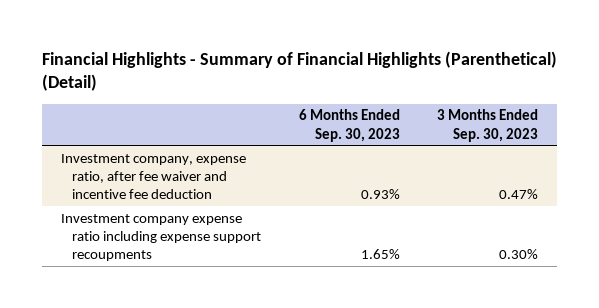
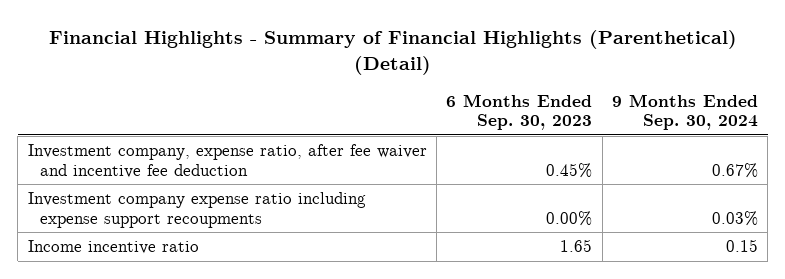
[437,109,539,142] 3 Months Ended Sep. 30, 2023 -> none
none -> [611,93,758,131] 9 Months Ended Sep. 30, 2024
[360,189,400,200] 0.93% -> [546,162,593,178] 0.45%
[360,249,400,260] 1.65% -> [546,210,593,226] 0.00%
none -> [27,240,199,255] Income incentive ratio

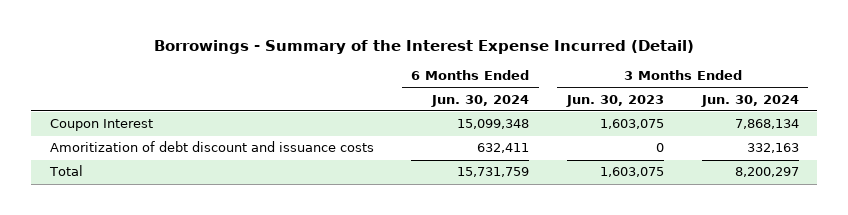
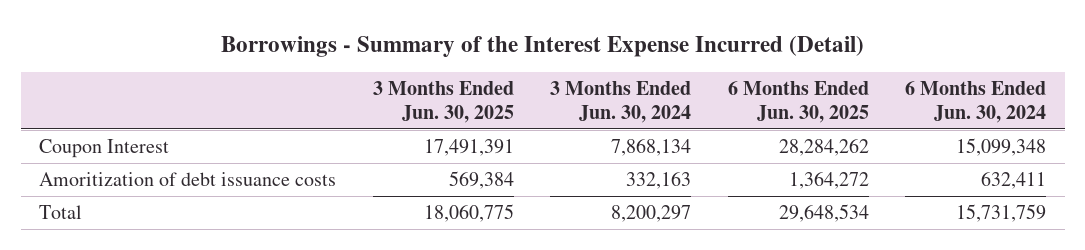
[565,94,664,107] Jun. 30, 2023 -> none
none -> [372,80,514,124] 3 Months Ended Jun. 30, 2025
none -> [727,80,869,124] 6 Months Ended Jun. 30, 2025
[49,141,374,153] Amoritization of debt discount and issuance costs -> [39,172,337,187] Amoritization of debt issuance costs

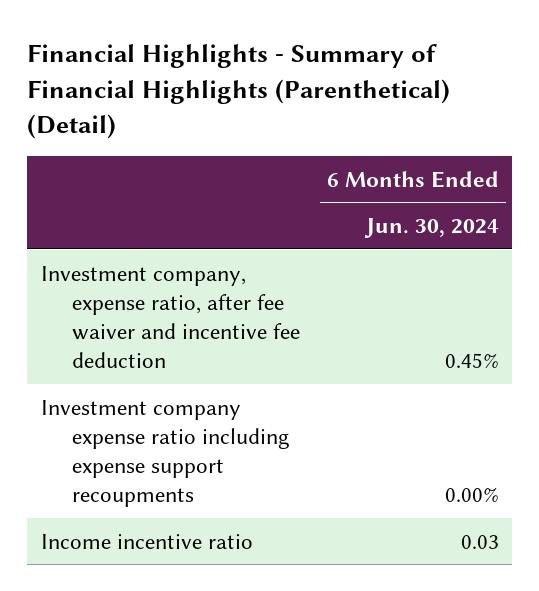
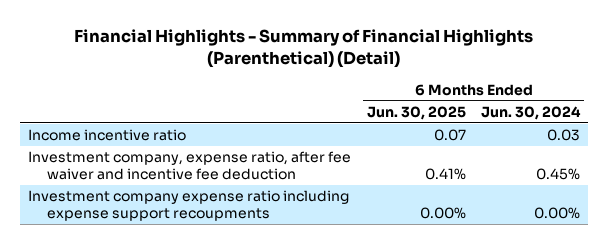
none -> [366,105,466,120] Jun. 30, 2025
[40,533,253,549] Income incentive ratio -> [27,129,186,142] Income incentive ratio

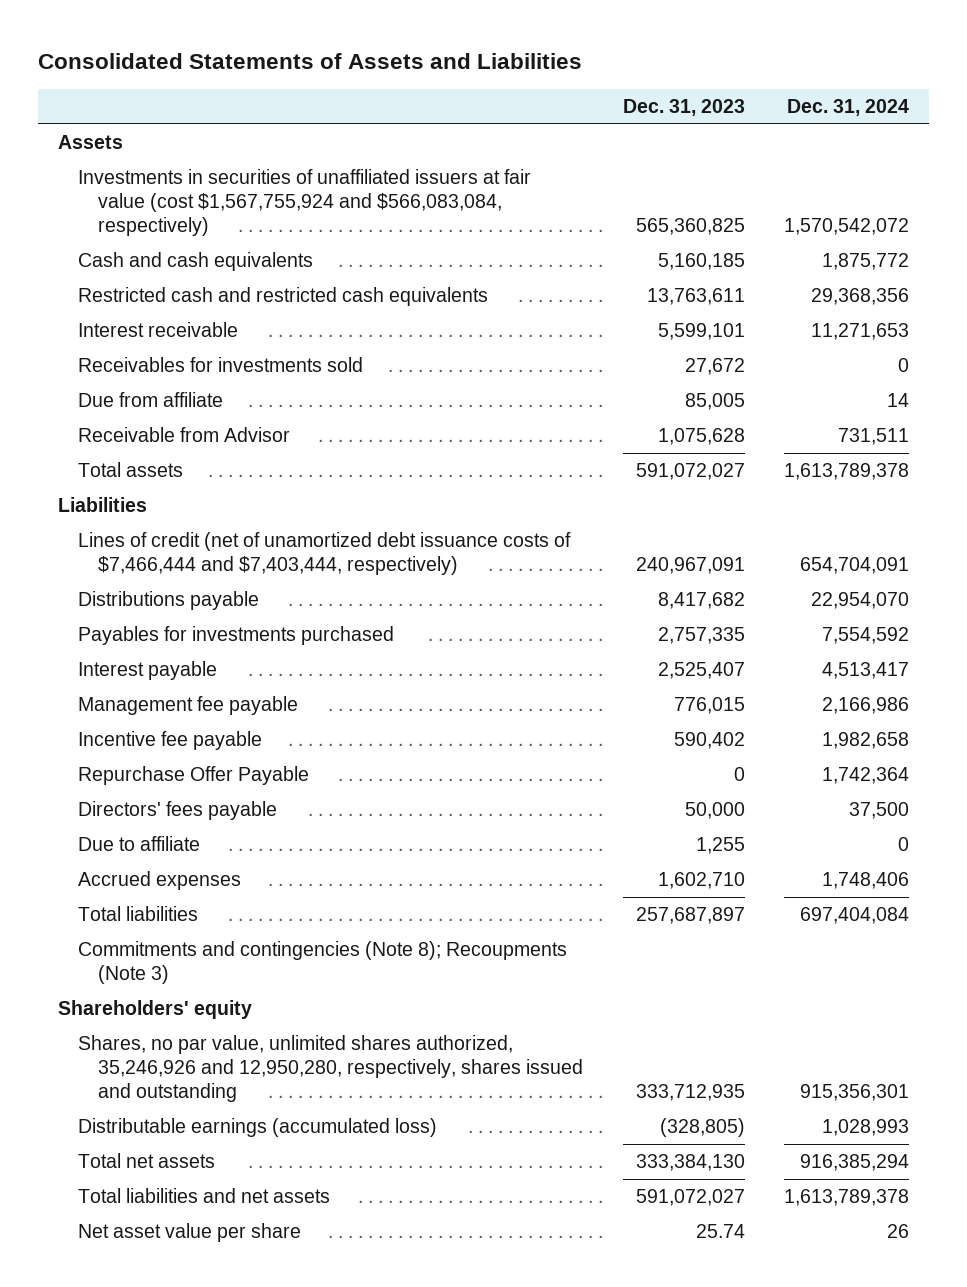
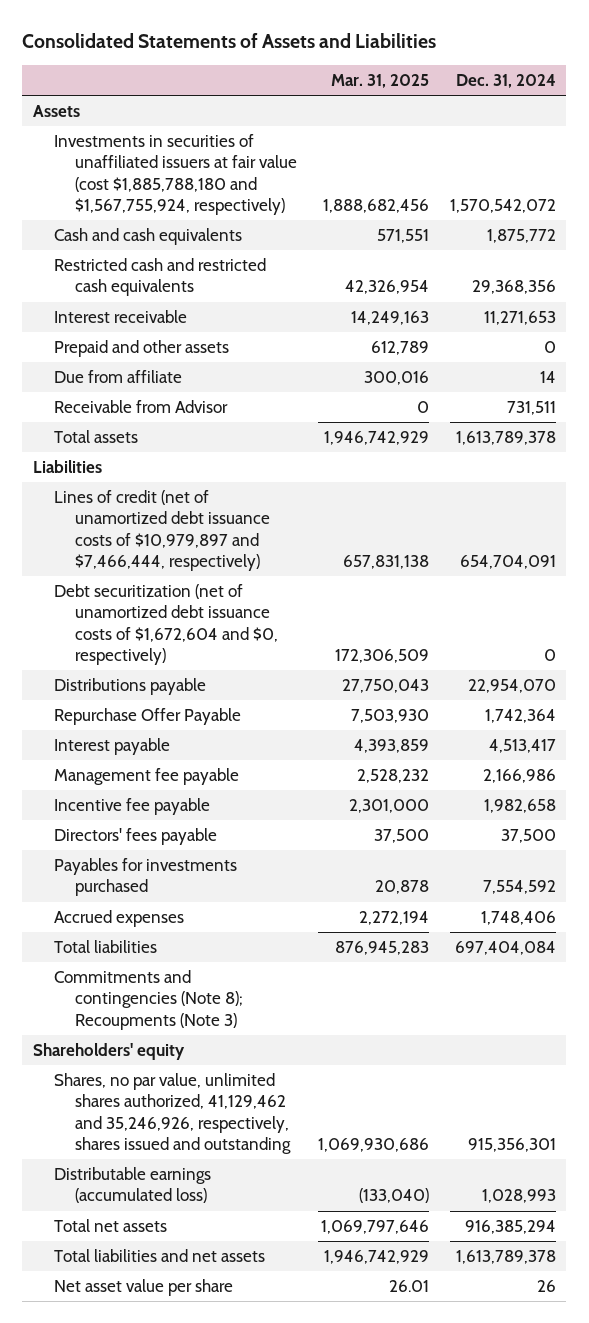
[622,99,745,117] Dec. 31, 2023 -> none
none -> [331,74,430,89] Mar. 31, 2025
[78,169,532,237] Investments in securities of unaffiliated issuers at fair value (cost $1,567,755,924 and $566,083,084, respectively) -> [54,134,298,216] Investments in securities of unaffiliated issuers at fair value (cost $1,885,788,180 and $1,567,755,924, respectively)
[78,357,364,373] Receivables for investments sold -> none
none -> [54,340,230,358] Prepaid and other assets
[78,532,572,576] Lines of credit (net of unamortized debt issuance costs of $7,466,444 and $7,403,444, respectively) -> [54,490,271,572] Lines of credit (net of unamortized debt issuance costs of $10,979,897 and $7,466,444, respectively)
none -> [54,584,279,666] Debt securitization (net of unamortized debt issuance costs of $1,672,604 and $0, respectively)
[78,766,310,786] Repurchase Offer Payable -> [54,708,242,726] Repurchase Offer Payable
[78,836,201,852] Due to affiliate -> none
[78,626,395,646] Payables for investments purchased -> [54,858,238,897] Payables for investments purchased
[78,1035,584,1103] Shares, no par value, unlimited shares authorized, 35,246,926 and 12,950,280, respectively, shares issued and outstanding -> [54,1073,292,1155] Shares, no par value, unlimited shares authorized, 41,129,462 and 35,246,926, respectively, shares issued and outstanding

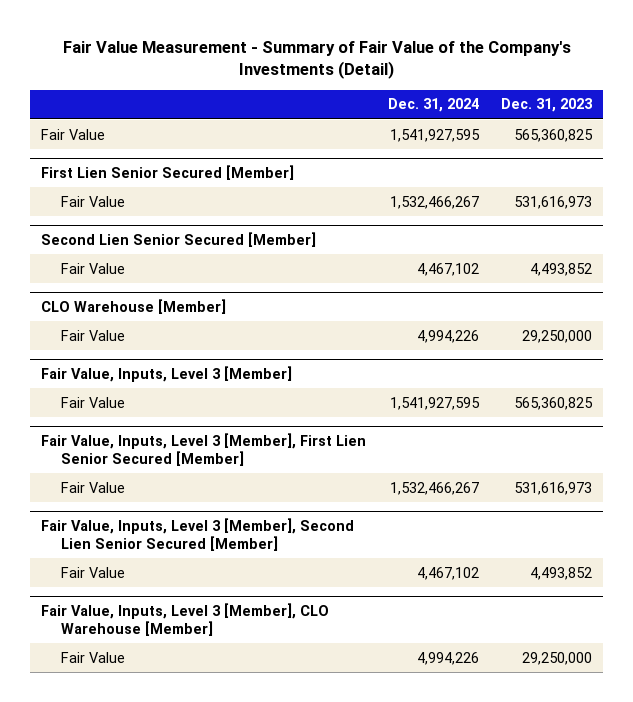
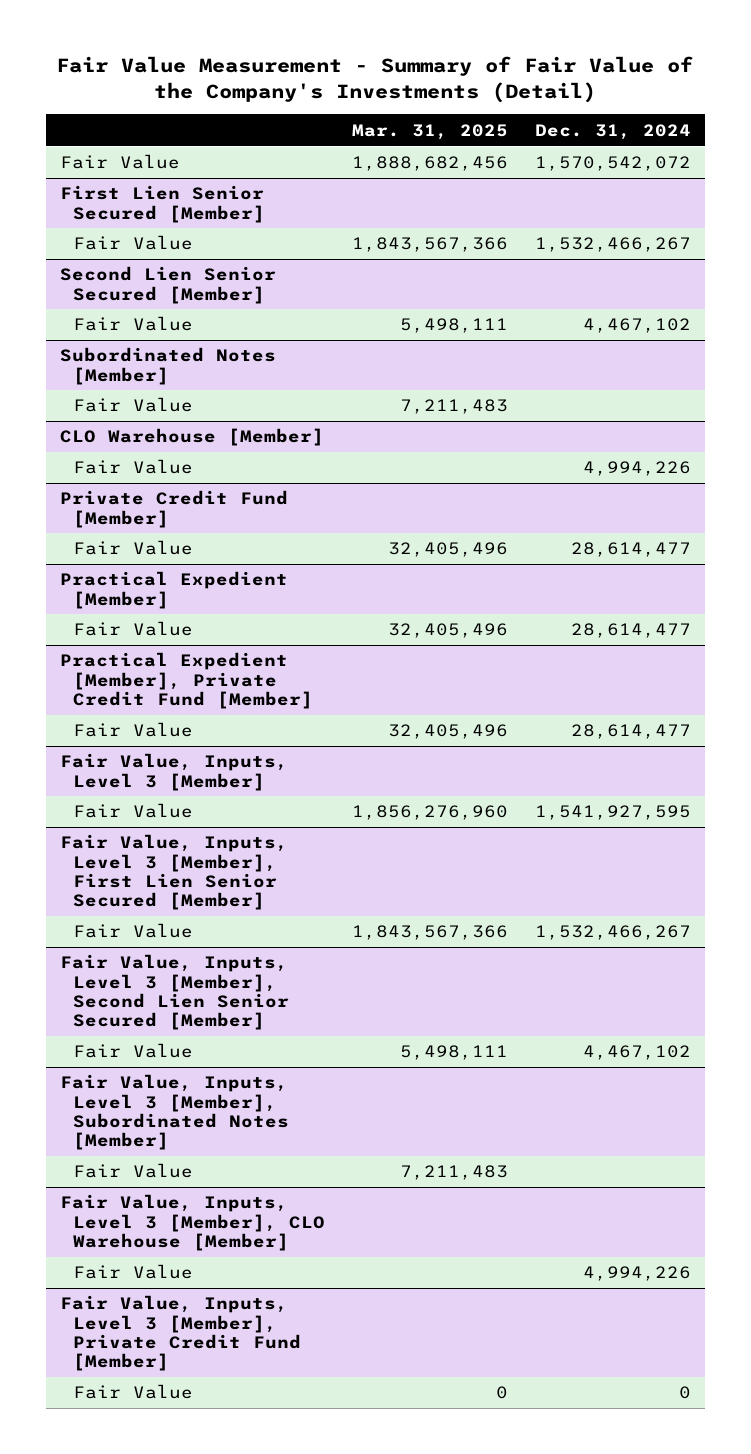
[501,98,594,113] Dec. 31, 2023 -> none
none -> [352,123,509,140] Mar. 31, 2025
[390,128,481,142] 1,541,927,595 -> [535,156,692,172] 1,570,542,072
none -> [59,347,276,385] Subordinated Notes [Member]
none -> [73,397,194,413] Fair Value
none -> [59,490,288,528] Private Credit Fund [Member]
none -> [73,540,194,556] Fair Value
none -> [59,571,288,609] Practical Expedient [Member]
none -> [73,621,194,637] Fair Value
none -> [59,652,314,709] Practical Expedient [Member], Private Credit Fund [Member]
none -> [73,722,194,738] Fair Value
none -> [59,1074,290,1151] Fair Value, Inputs, Level 3 [Member], Subordinated Notes [Member]
none -> [73,1163,194,1179] Fair Value
none -> [59,1295,302,1372] Fair Value, Inputs, Level 3 [Member], Private Credit Fund [Member]
none -> [73,1384,194,1400] Fair Value

